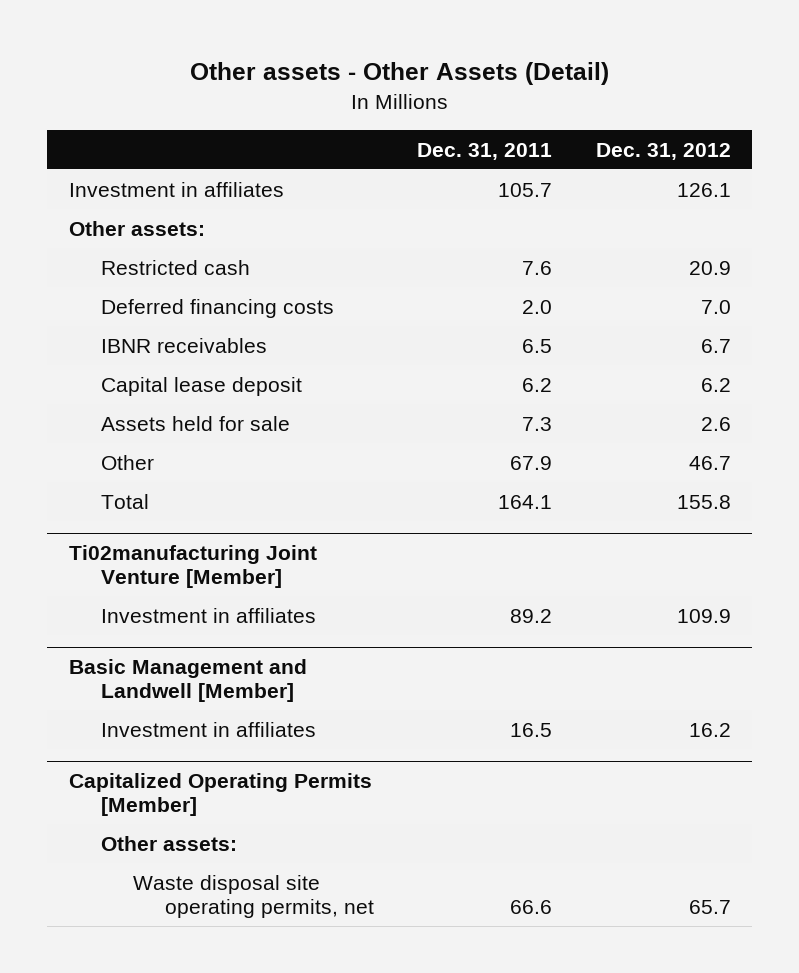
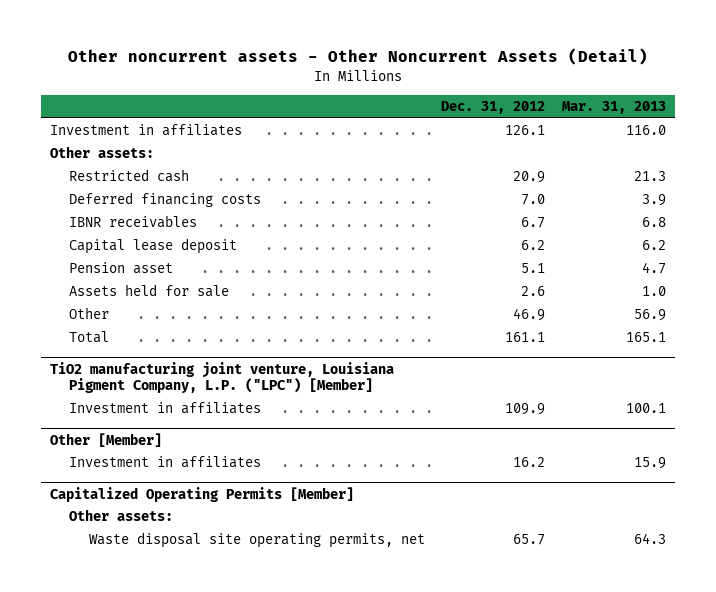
[189,62,609,86] Other assets - Other Assets (Detail) -> [67,48,648,66] Other noncurrent assets - Other Noncurrent Assets (Detail)
[417,142,553,160] Dec. 31, 2011 -> none
none -> [562,100,667,114] Mar. 31, 2013
none -> [69,262,174,275] Pension asset
[68,544,317,589] Ti02manufacturing Joint Venture [Member] -> none
[688,455,731,470] 46.7 -> [513,308,546,322] 46.9
[676,494,731,509] 155.8 -> [505,332,546,343] 161.1
none -> [49,361,394,394] TiO2 manufacturing joint venture, Louisiana Pigment Company, L.P. ("LPC") [Member]
[68,658,307,703] Basic Management and Landwell [Member] -> none
none -> [49,432,162,447] Other [Member]

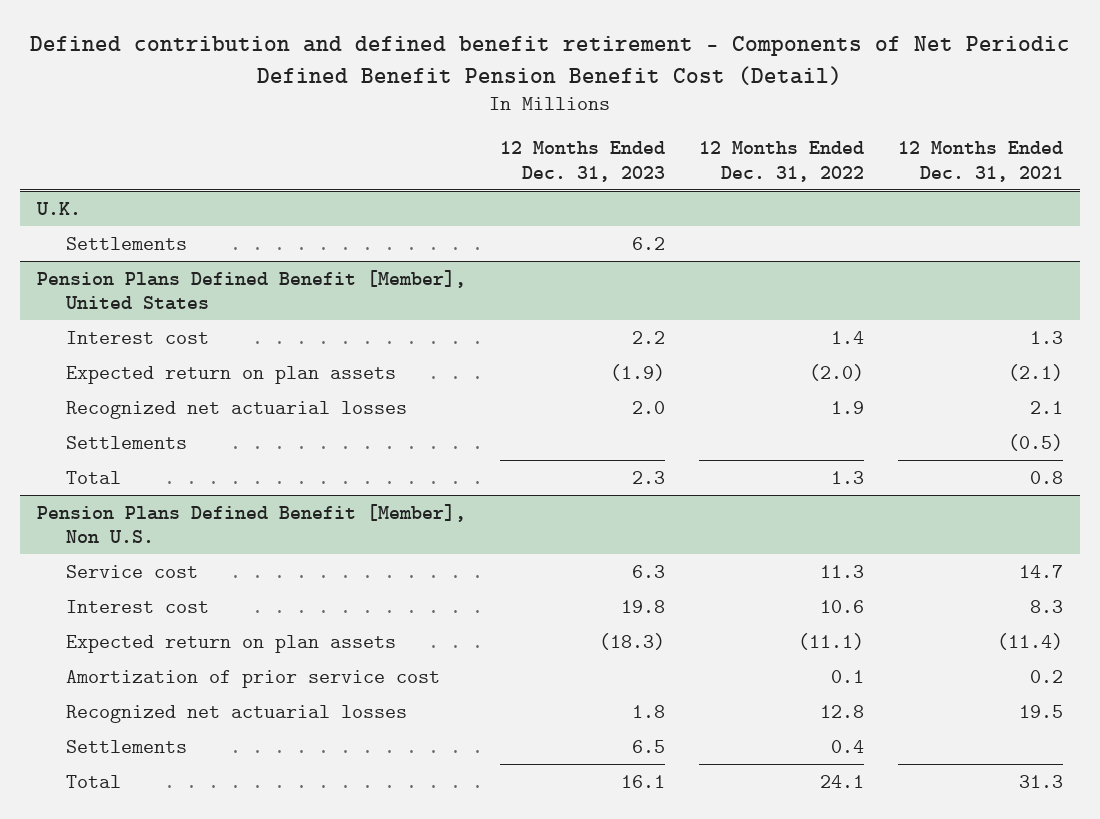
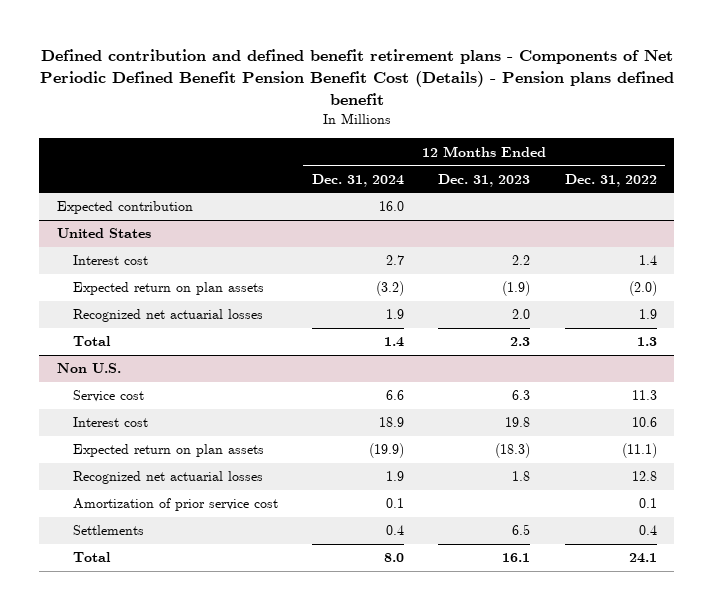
[29,36,1070,85] Defined contribution and defined benefit retirement - Components of Net Periodic Defined Benefit Pension Benefit Cost (Detail) -> [39,49,674,106] Defined contribution and defined benefit retirement plans - Components of Net Periodic Defined Benefit Pension Benefit Cost (Details) - Pension plans defined benefit
[897,141,1063,182] 12 Months Ended Dec. 31, 2021 -> none
none -> [312,173,405,187] Dec. 31, 2024
[36,201,82,215] U.K. -> none
[65,236,187,250] Settlements -> none
[37,269,467,311] Pension Plans Defined Benefit [Member], United States -> none
none -> [56,201,193,215] Expected contribution
none -> [56,228,151,239] United States
[65,435,187,449] Settlements -> none
[37,503,467,544] Pension Plans Defined Benefit [Member], Non U.S. -> none
none -> [56,363,121,374] Non U.S.
[65,669,440,688] Amortization of prior service cost -> none
none -> [72,498,278,512] Amortization of prior service cost

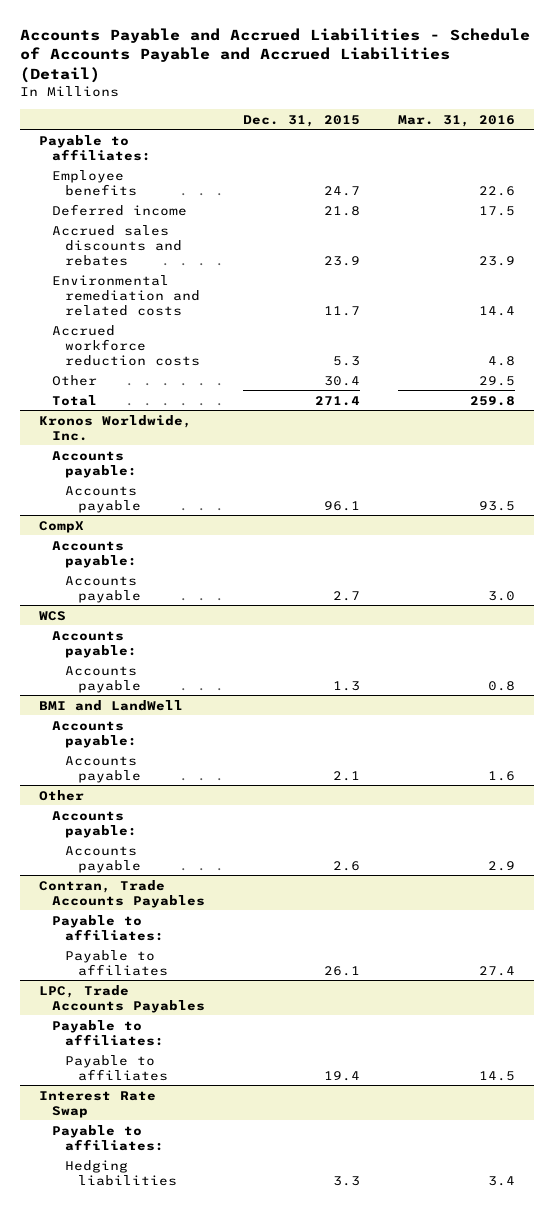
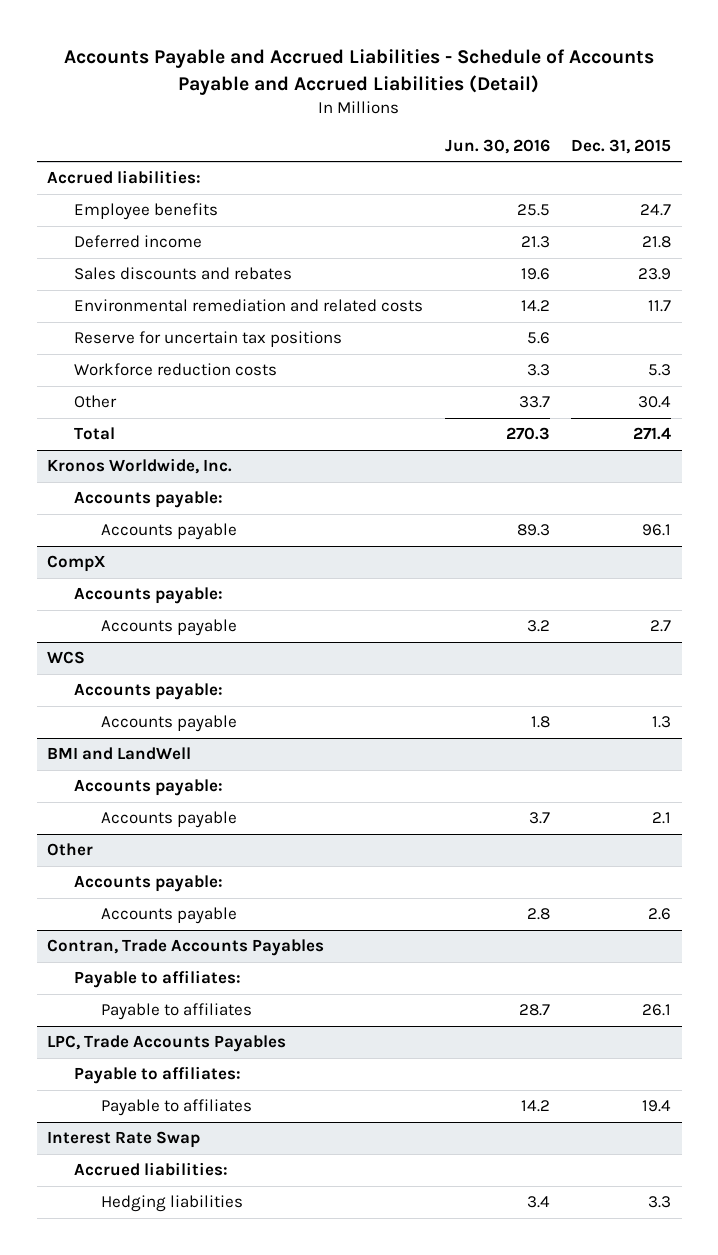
[398,114,516,127] Mar. 31, 2016 -> none
none -> [444,138,550,154] Jun. 30, 2016
[38,134,152,161] Payable to affiliates: -> none
none -> [47,170,202,185] Accrued liabilities:
[52,224,183,266] Accrued sales discounts and rebates -> [74,267,293,281] Sales discounts and rebates
none -> [74,331,343,348] Reserve for uncertain tax positions
[52,324,201,366] Accrued workforce reduction costs -> [74,363,278,377] Workforce reduction costs
[52,1124,165,1151] Payable to affiliates: -> none
none -> [74,1162,229,1177] Accrued liabilities:

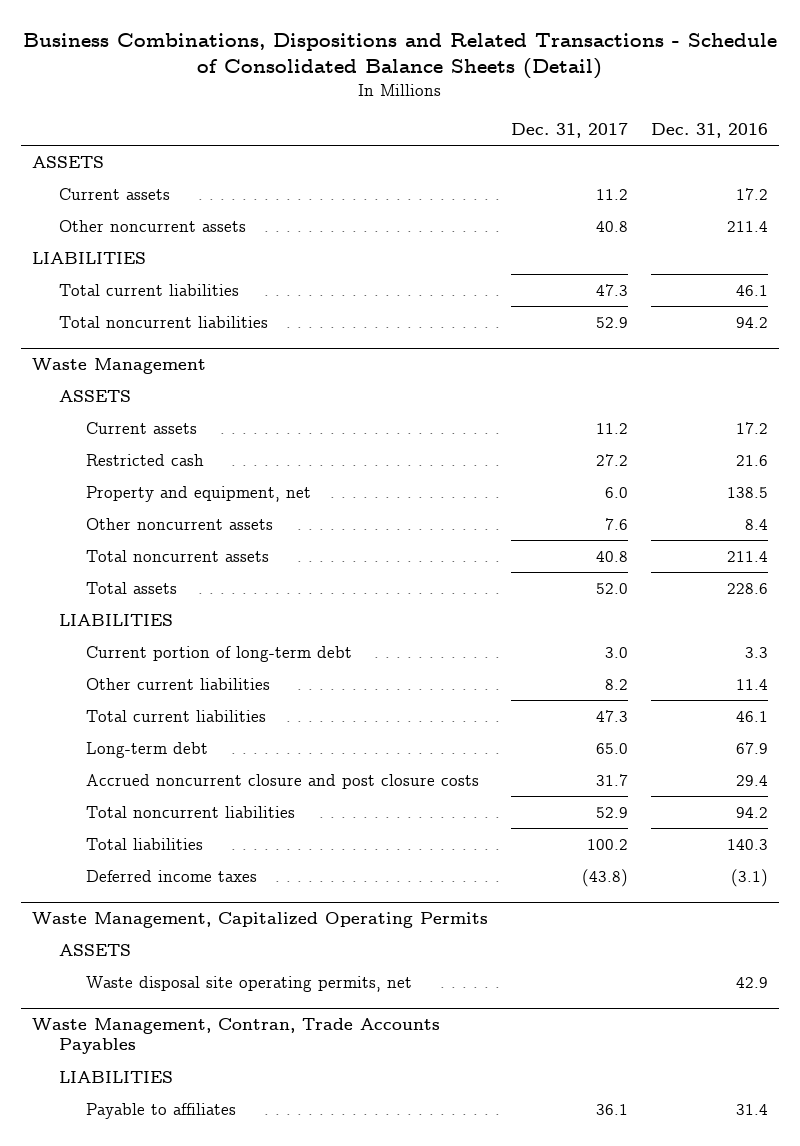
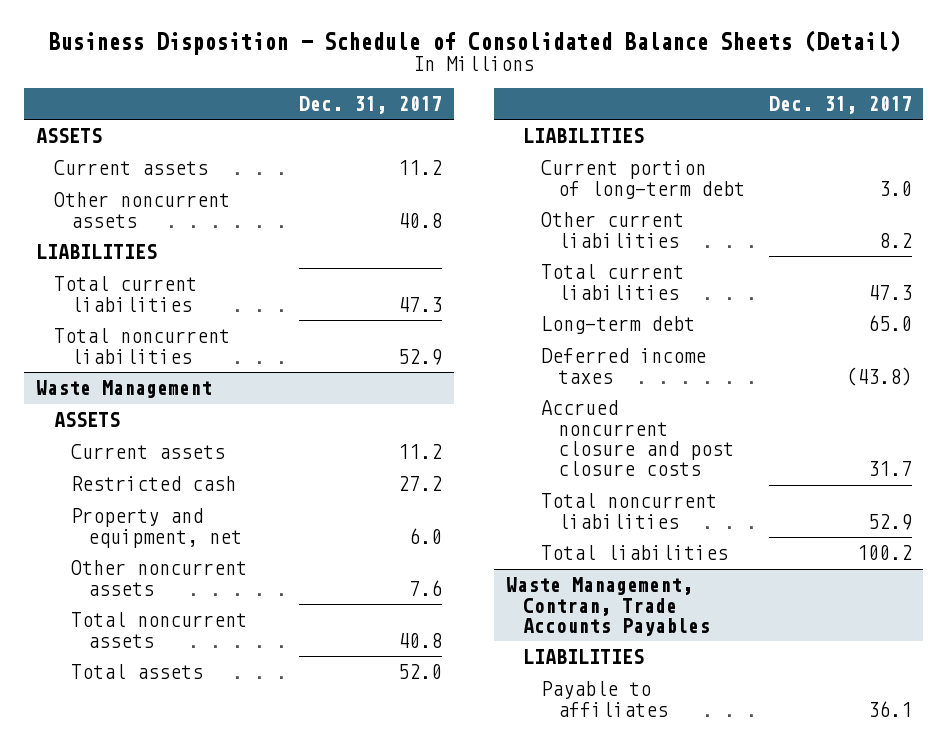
[23,33,778,80] Business Combinations, Dispositions and Related Transactions - Schedule of Consolidated Balance Sheets (Detail) -> [47,29,900,55] Business Disposition - Schedule of Consolidated Balance Sheets (Detail)
[650,122,768,138] Dec. 31, 2016 -> none
[85,869,257,882] Deferred income taxes -> [540,348,706,384] Deferred income taxes
[32,912,489,929] Waste Management, Capitalized Operating Permits -> none
[59,943,132,956] ASSETS -> none
[85,975,412,992] Waste disposal site operating permits, net -> none

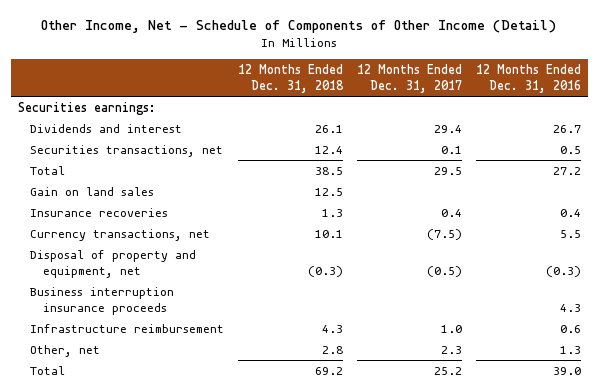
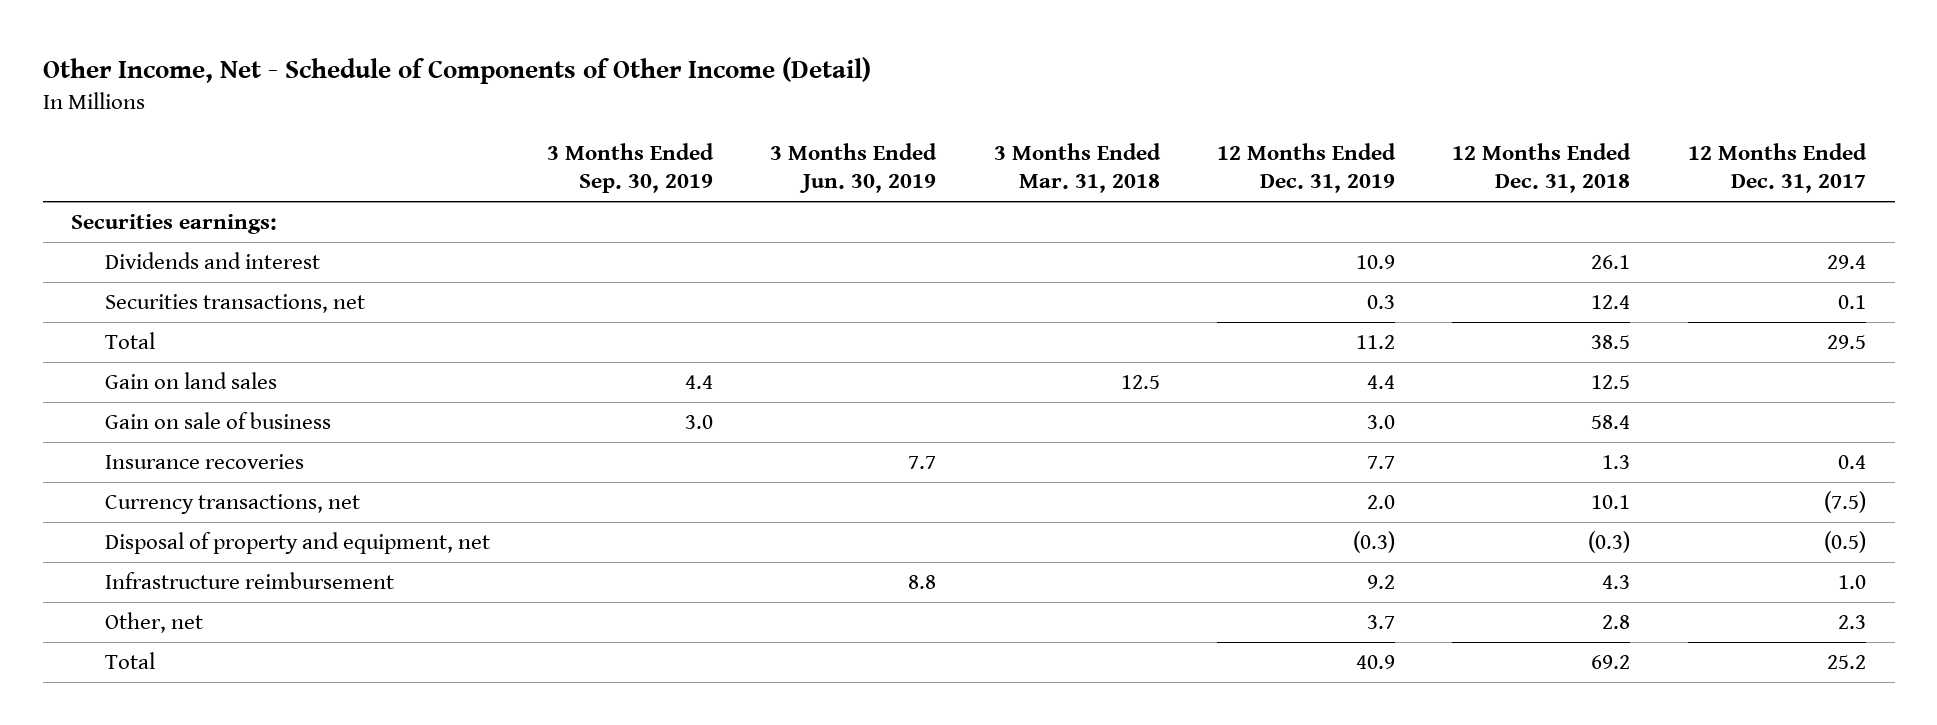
[475,63,581,93] 12 Months Ended Dec. 31, 2016 -> none
none -> [546,142,714,194] 3 Months Ended Sep. 30, 2019
none -> [770,142,938,194] 3 Months Ended Jun. 30, 2019
none -> [993,142,1161,194] 3 Months Ended Mar. 31, 2018
none -> [1217,142,1397,194] 12 Months Ended Dec. 31, 2019
none -> [104,412,331,430] Gain on sale of business
[30,286,175,315] Business interruption insurance proceeds -> none

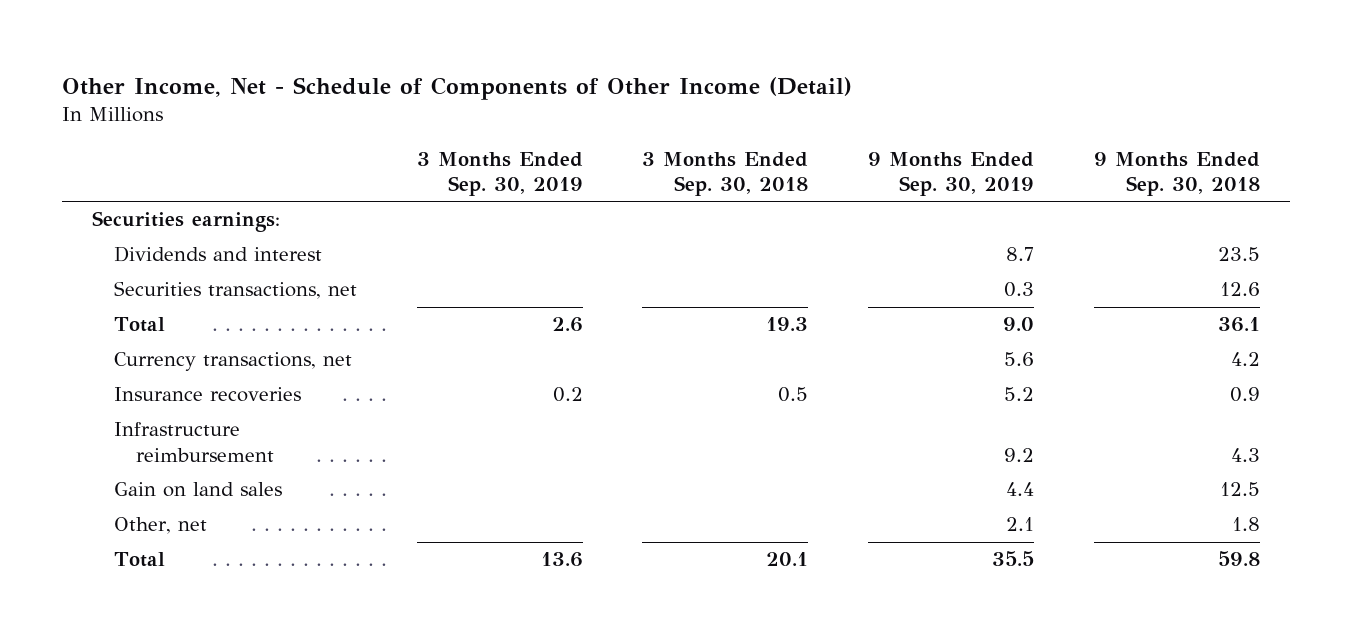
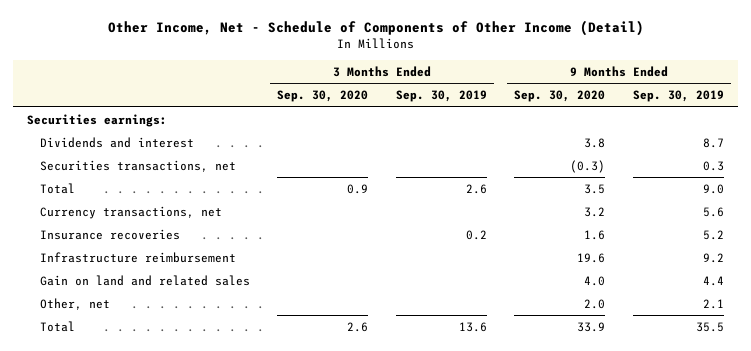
[642,151,809,196] 3 Months Ended Sep. 30, 2018 -> none
[1093,151,1260,196] 9 Months Ended Sep. 30, 2018 -> none
none -> [277,90,369,103] Sep. 30, 2020
none -> [514,90,606,103] Sep. 30, 2020
[113,482,282,498] Gain on land sales -> [39,274,250,286] Gain on land and related sales

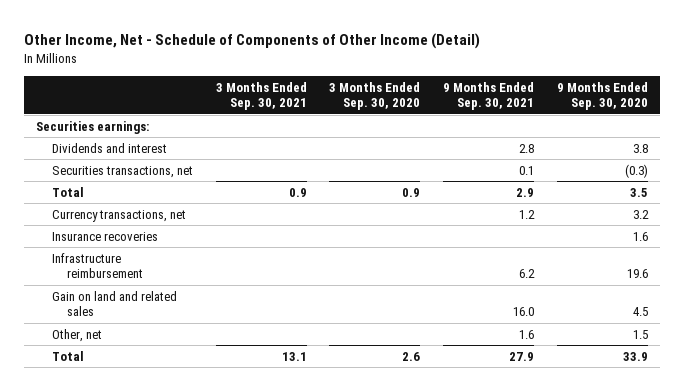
[395,90,487,103] Sep. 30, 2019 -> none
[632,90,724,103] Sep. 30, 2019 -> none
none -> [215,81,307,111] 3 Months Ended Sep. 30, 2021
none -> [443,81,535,111] 9 Months Ended Sep. 30, 2021
[584,275,606,286] 4.0 -> [633,307,649,317] 4.5
[584,298,606,309] 2.0 -> [633,329,649,339] 1.5

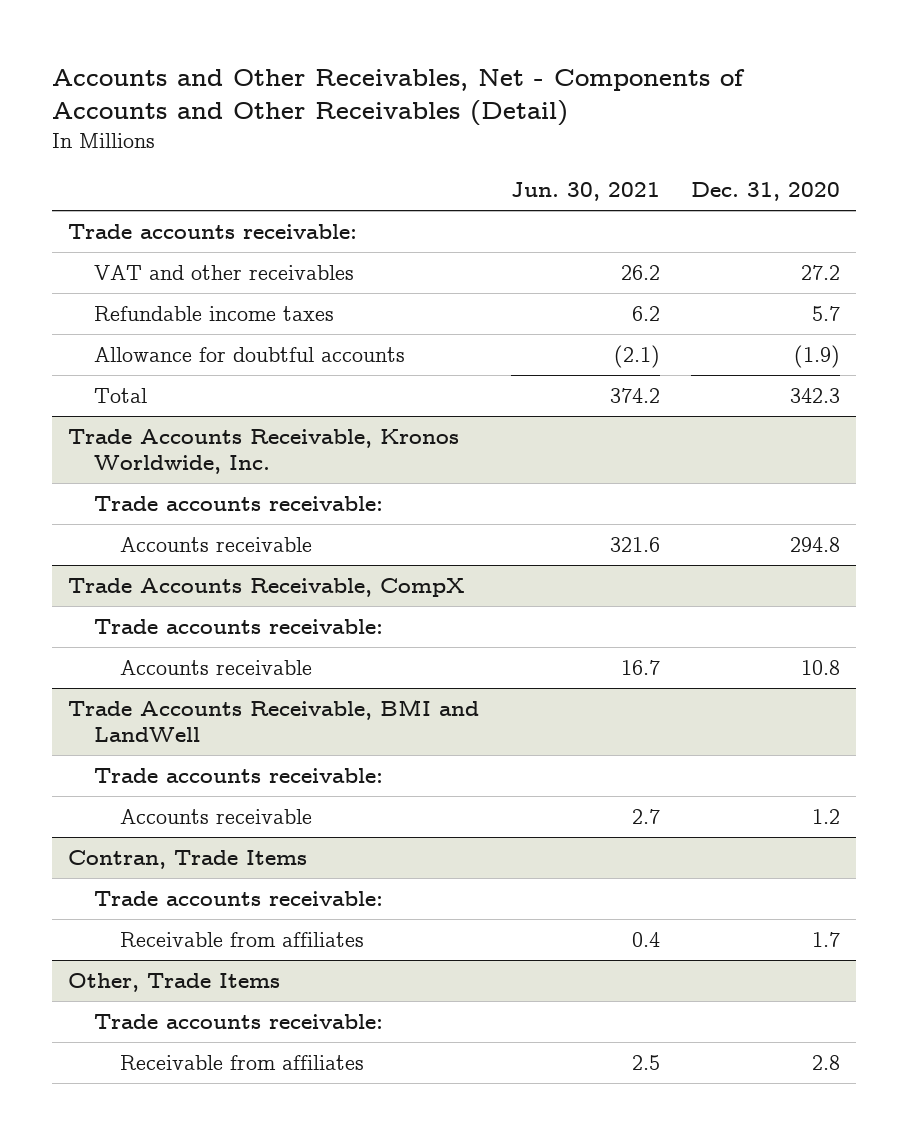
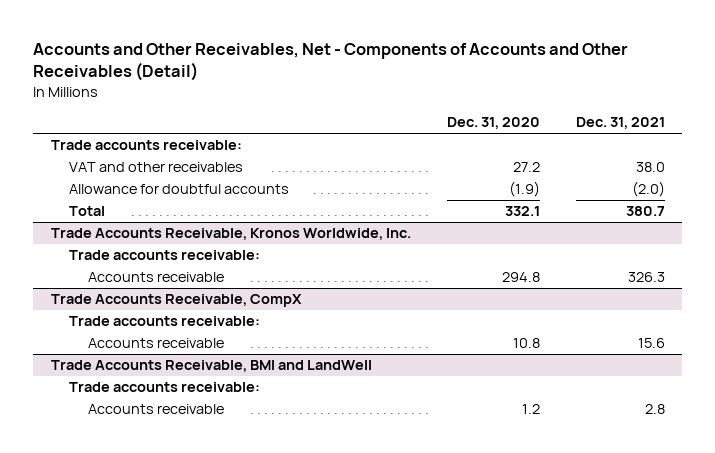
[510,182,660,202] Jun. 30, 2021 -> none
none -> [575,117,665,130] Dec. 31, 2021
[94,305,335,321] Refundable income taxes -> none
[790,387,841,403] 342.3 -> [504,206,540,217] 332.1
[68,849,308,869] Contran, Trade Items -> none
[94,890,384,906] Trade accounts receivable: -> none
[120,931,365,947] Receivable from affiliates -> none
[68,972,281,992] Other, Trade Items -> none
[94,1013,384,1029] Trade accounts receivable: -> none
[120,1054,365,1070] Receivable from affiliates -> none

